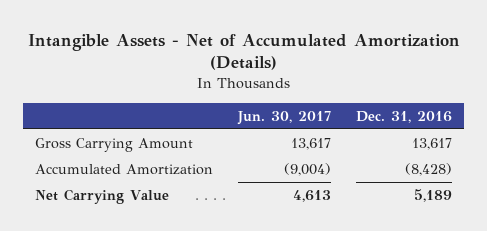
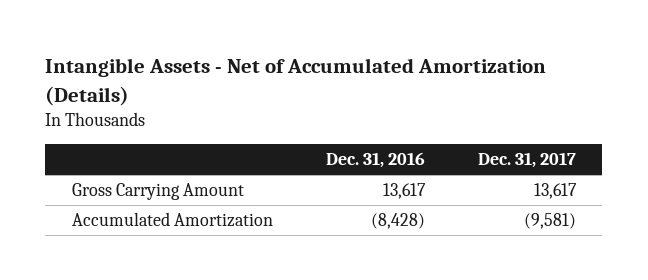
[237,110,332,125] Jun. 30, 2017 -> none
none -> [477,152,576,169] Dec. 31, 2017
[35,189,170,205] Net Carrying Value -> none

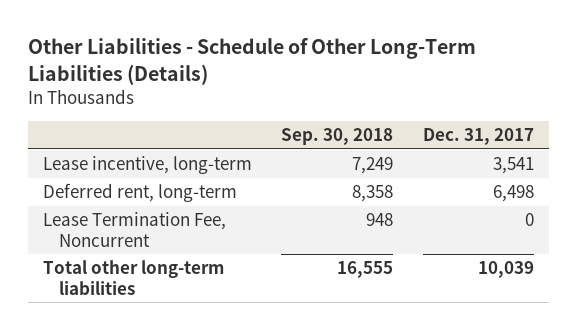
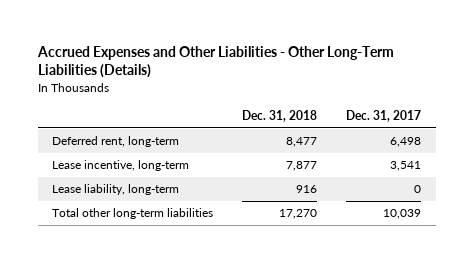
[27,38,476,85] Other Liabilities - Schedule of Other Long-Term Liabilities (Details) -> [37,45,395,79] Accrued Expenses and Other Liabilities - Other Long-Term Liabilities (Details)
[281,128,394,146] Sep. 30, 2018 -> none
none -> [242,109,318,122] Dec. 31, 2018
[42,156,252,175] Lease incentive, long-term -> [52,160,190,172] Lease incentive, long-term
[42,212,226,247] Lease Termination Fee, Noncurrent -> [52,184,180,196] Lease liability, long-term

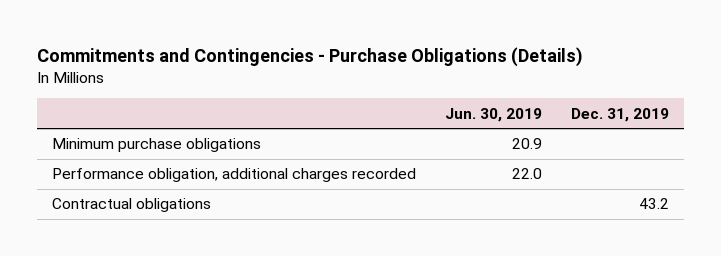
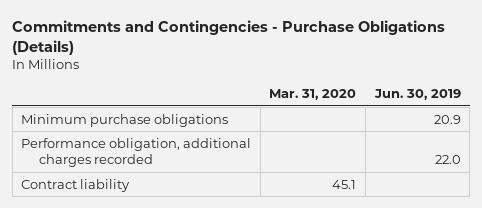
[571,107,670,122] Dec. 31, 2019 -> none
none -> [269,89,357,101] Mar. 31, 2020
[51,198,211,213] Contractual obligations -> [21,178,131,192] Contract liability

